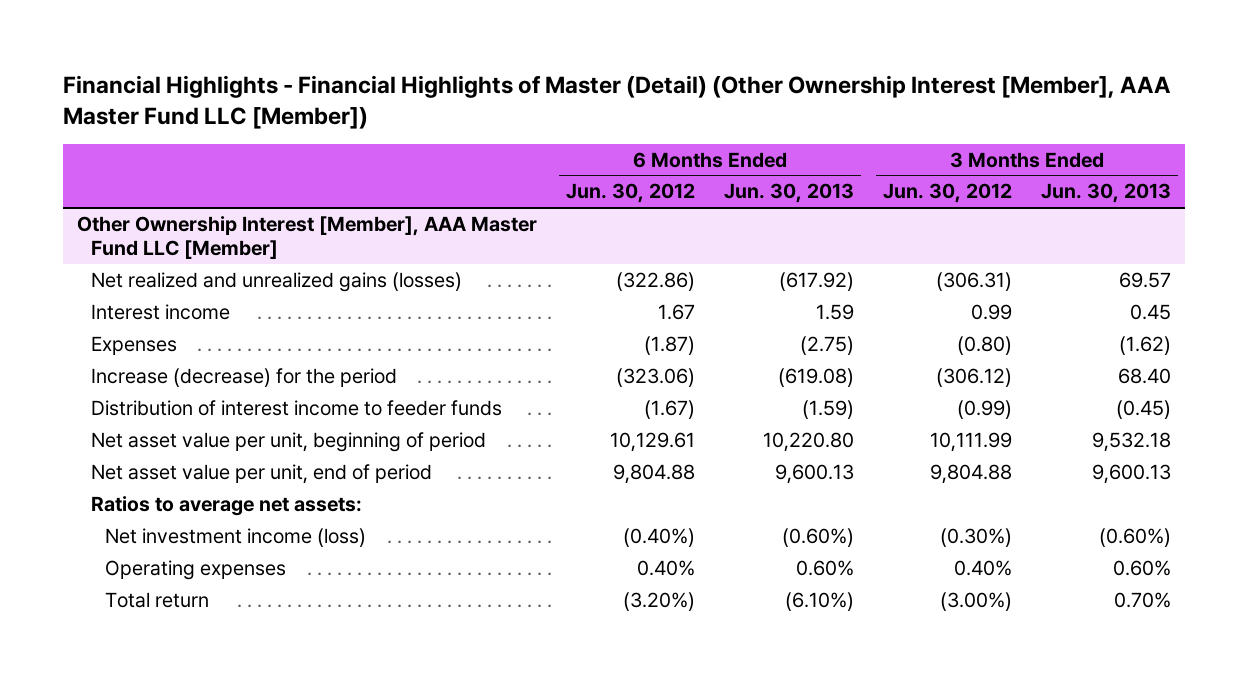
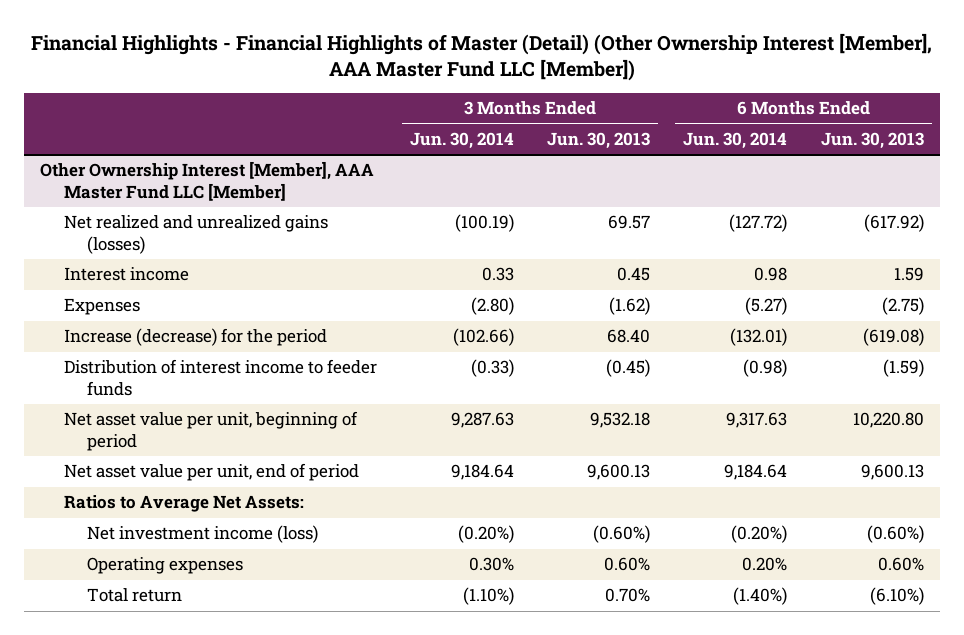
[566,183,696,204] Jun. 30, 2012 -> none
[882,183,1012,204] Jun. 30, 2012 -> none
none -> [409,132,514,150] Jun. 30, 2014
none -> [683,132,788,150] Jun. 30, 2014
[90,495,362,516] Ratios to average net assets: -> [63,495,304,513] Ratios to Average Net Assets:

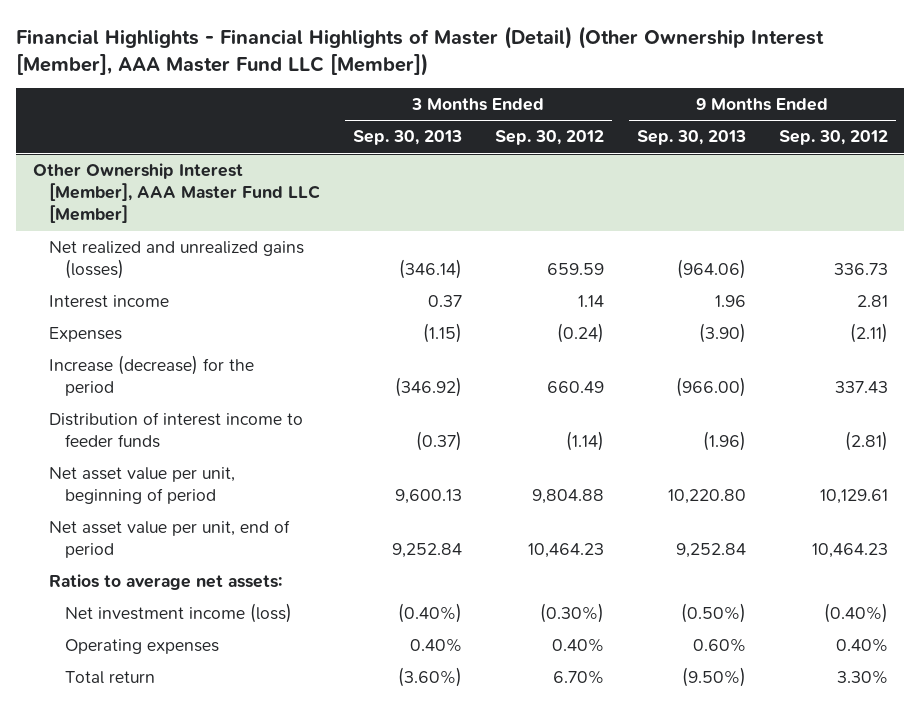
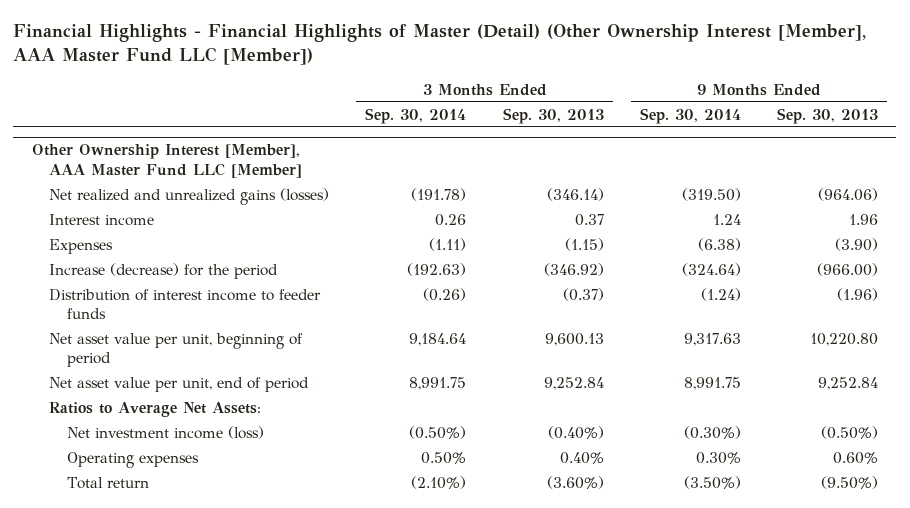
[494,130,604,146] Sep. 30, 2012 -> none
[778,130,888,146] Sep. 30, 2012 -> none
none -> [365,107,467,124] Sep. 30, 2014
none -> [639,107,741,124] Sep. 30, 2014
[49,574,283,591] Ratios to average net assets: -> [49,401,262,417] Ratios to Average Net Assets:

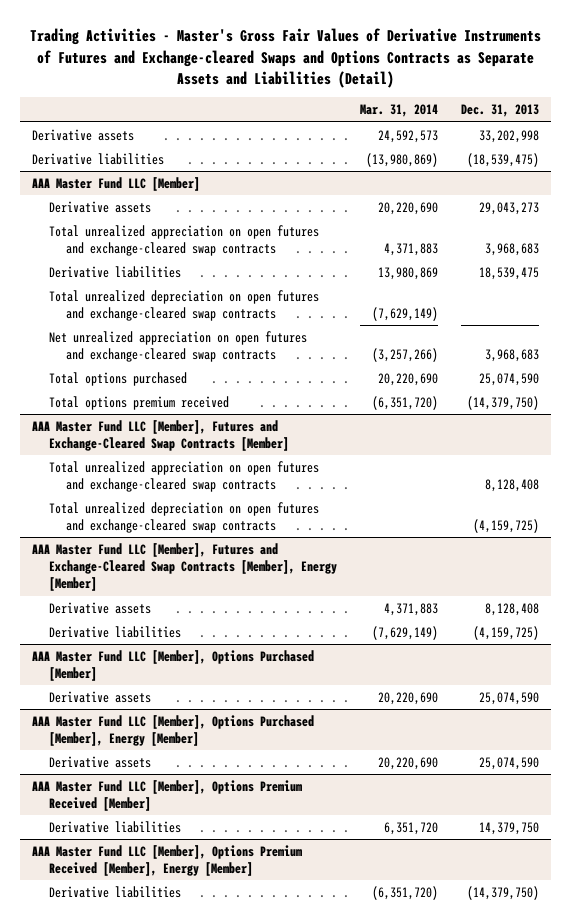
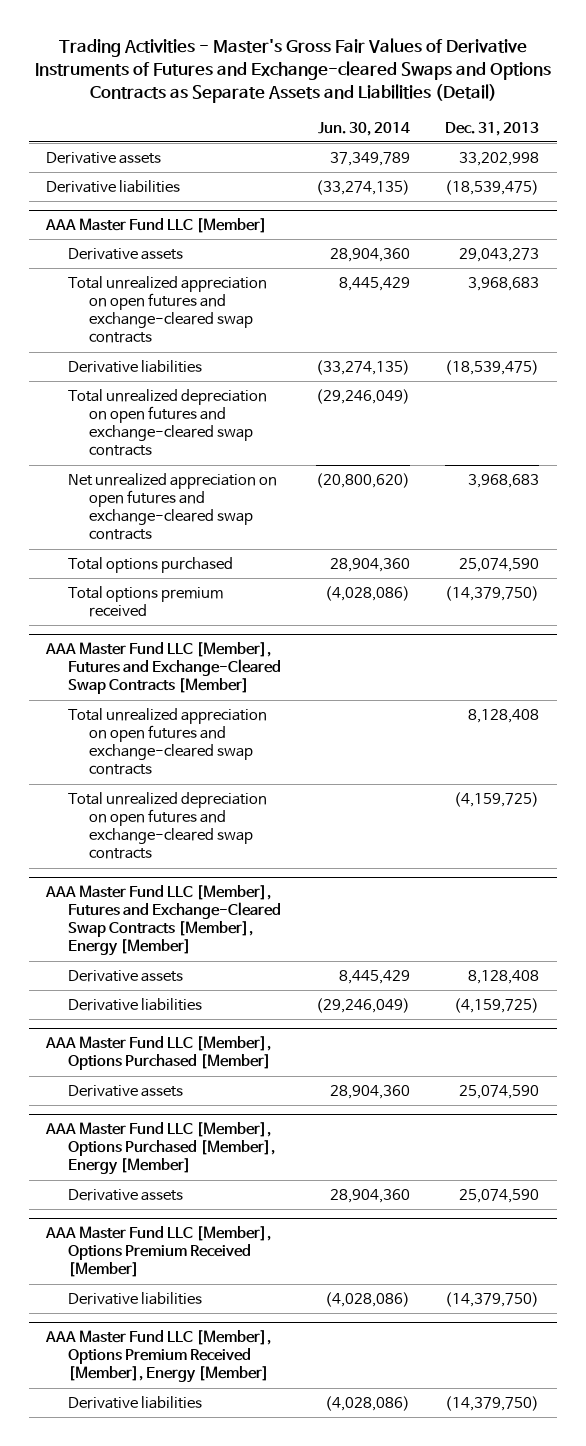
[360,104,439,118] Mar. 31, 2014 -> none
none -> [318,121,411,136] Jun. 30, 2014
[479,266,540,280] 18,539,475 -> [445,360,540,376] (18,539,475)
[479,821,540,835] 14,379,750 -> [445,1292,540,1308] (14,379,750)

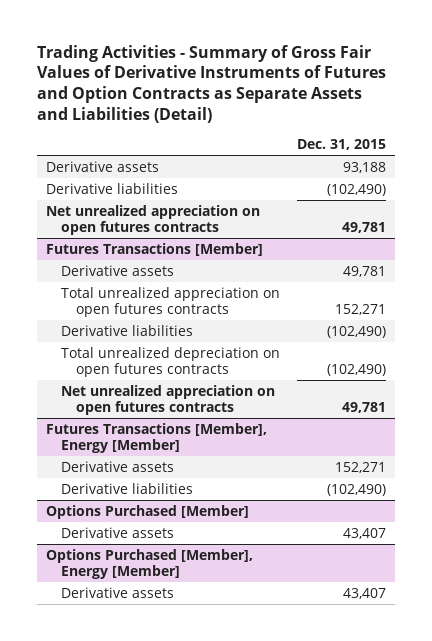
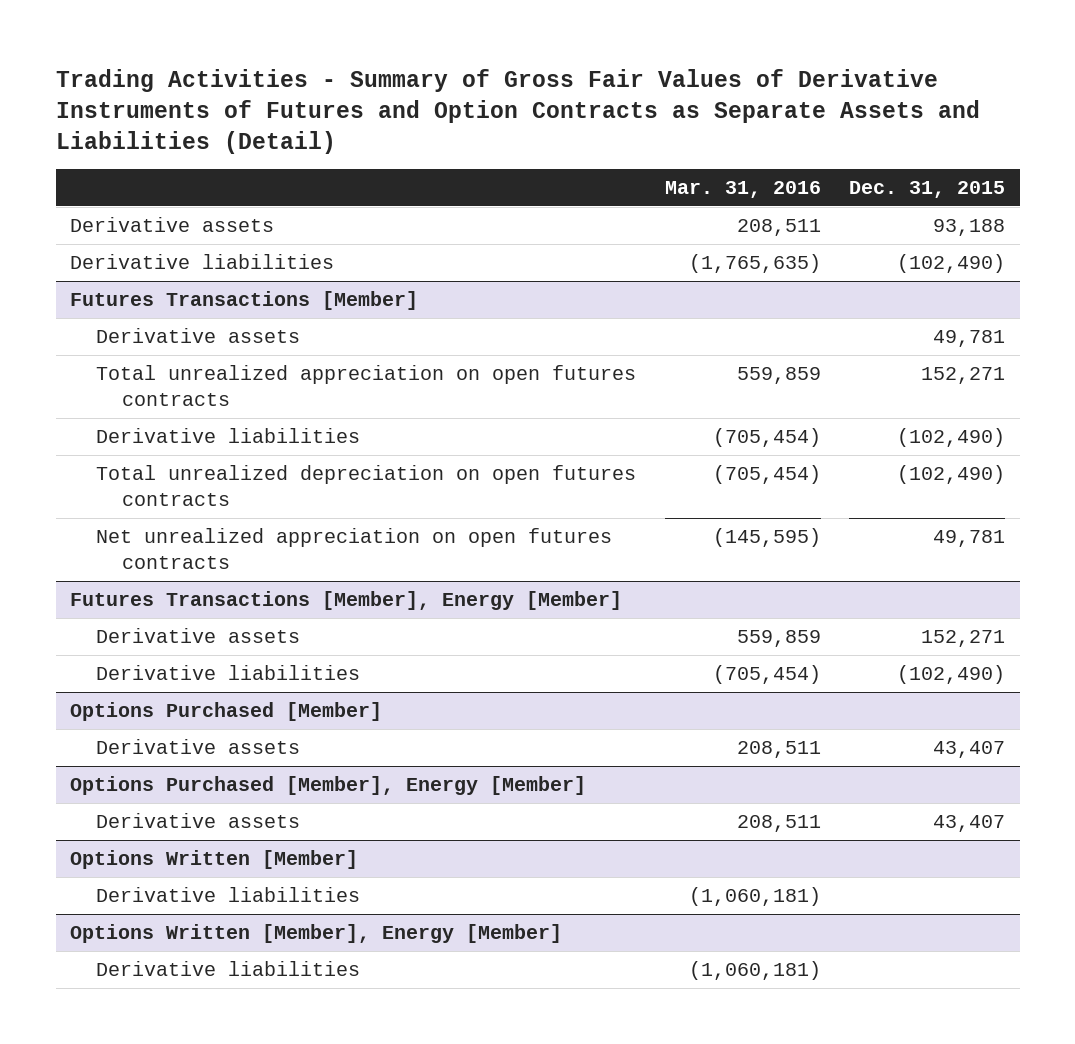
none -> [664,181,821,199] Mar. 31, 2016
[45,204,260,235] Net unrealized appreciation on open futures contracts -> none
none -> [69,849,358,869] Options Written [Member]
none -> [96,886,361,902] Derivative liabilities
none -> [69,923,562,943] Options Written [Member], Energy [Member]
none -> [96,960,361,976] Derivative liabilities

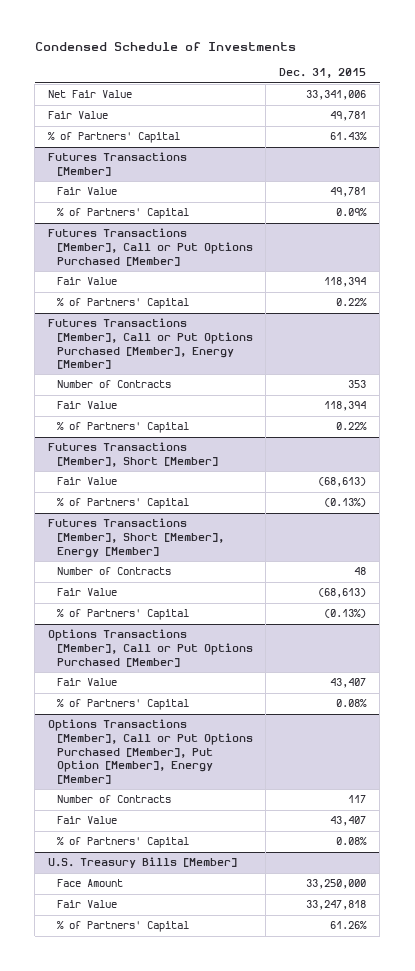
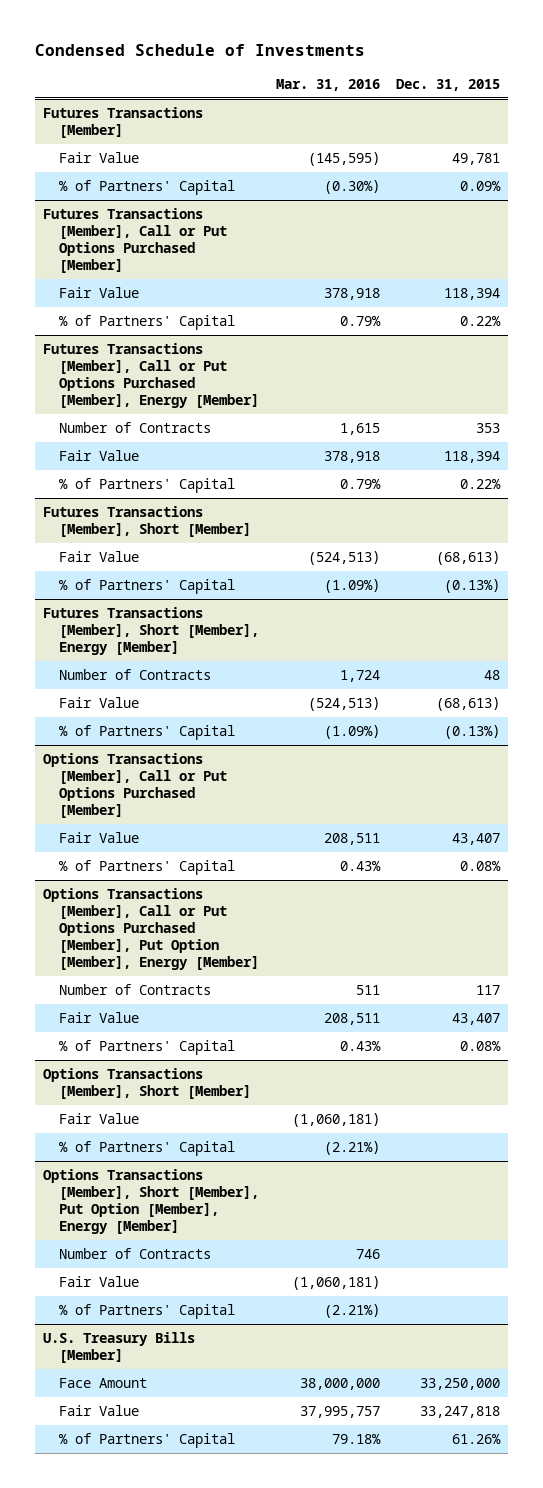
none -> [275,79,380,92] Mar. 31, 2016
[48,90,133,99] Net Fair Value -> none
[48,111,109,120] Fair Value -> none
[48,132,181,144] % of Partners' Capital -> none
none -> [42,1067,252,1100] Options Transactions [Member], Short [Member]
none -> [59,1112,140,1124] Fair Value
none -> [59,1140,236,1156] % of Partners' Capital
none -> [42,1168,260,1235] Options Transactions [Member], Short [Member], Put Option [Member], Energy [Member]
none -> [59,1247,212,1259] Number of Contracts
none -> [59,1275,140,1287] Fair Value
none -> [59,1303,236,1319] % of Partners' Capital

